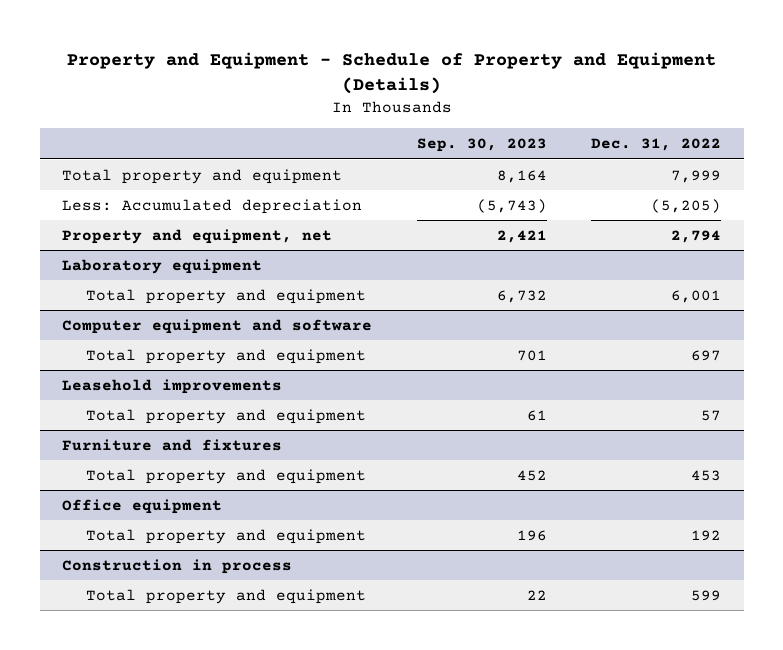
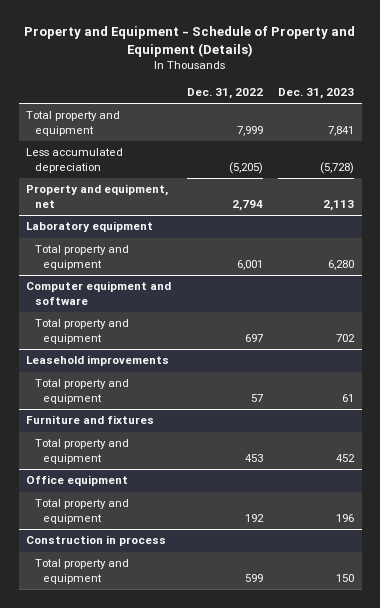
[416,138,547,153] Sep. 30, 2023 -> none
none -> [277,88,354,100] Dec. 31, 2023
[61,198,362,214] Less: Accumulated depreciation -> [26,148,124,173] Less accumulated depreciation

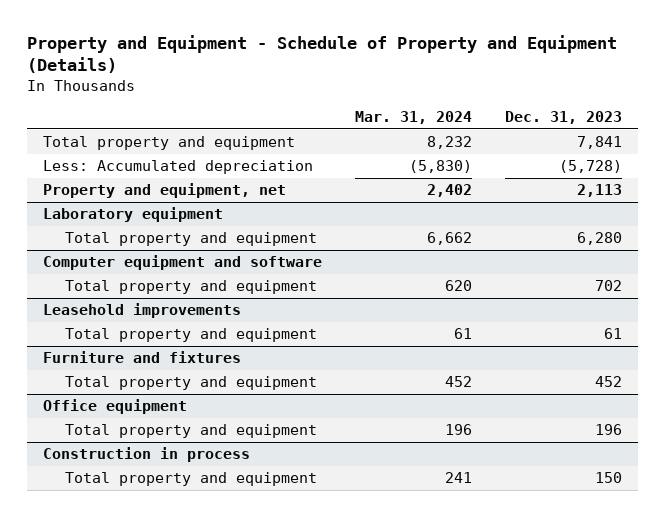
[186,88,263,100] Dec. 31, 2022 -> none
none -> [354,111,472,125] Mar. 31, 2024
[26,148,124,173] Less accumulated depreciation -> [42,160,313,175] Less: Accumulated depreciation

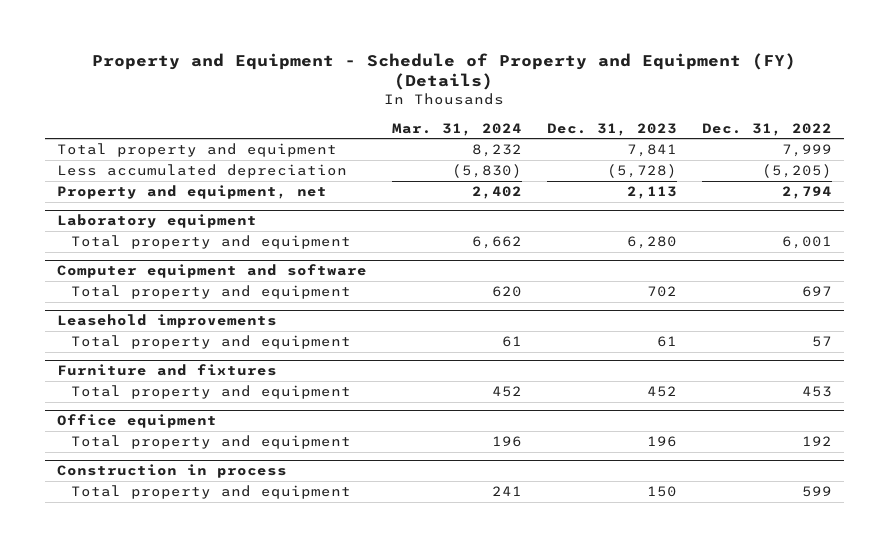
[26,34,617,74] Property and Equipment - Schedule of Property and Equipment (Details) -> [92,52,797,91] Property and Equipment - Schedule of Property and Equipment (FY) (Details)
none -> [701,122,832,136] Dec. 31, 2022
[42,160,313,175] Less: Accumulated depreciation -> [57,163,348,178] Less accumulated depreciation

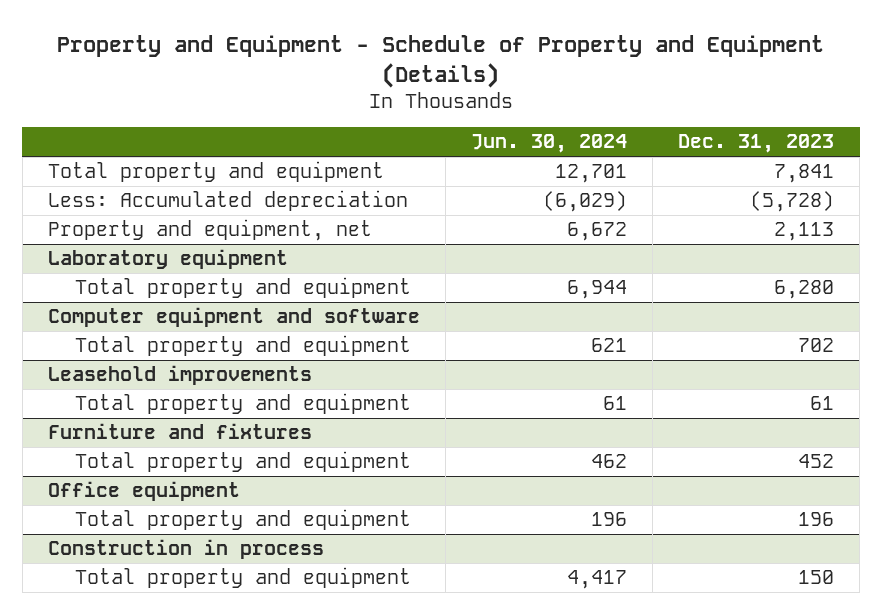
[92,52,797,91] Property and Equipment - Schedule of Property and Equipment (FY) (Details) -> [56,35,824,88] Property and Equipment - Schedule of Property and Equipment (Details)
[391,122,522,136] Mar. 31, 2024 -> none
[701,122,832,136] Dec. 31, 2022 -> none
none -> [470,134,627,154] Jun. 30, 2024
[57,163,348,178] Less accumulated depreciation -> [47,190,408,212] Less: Accumulated depreciation

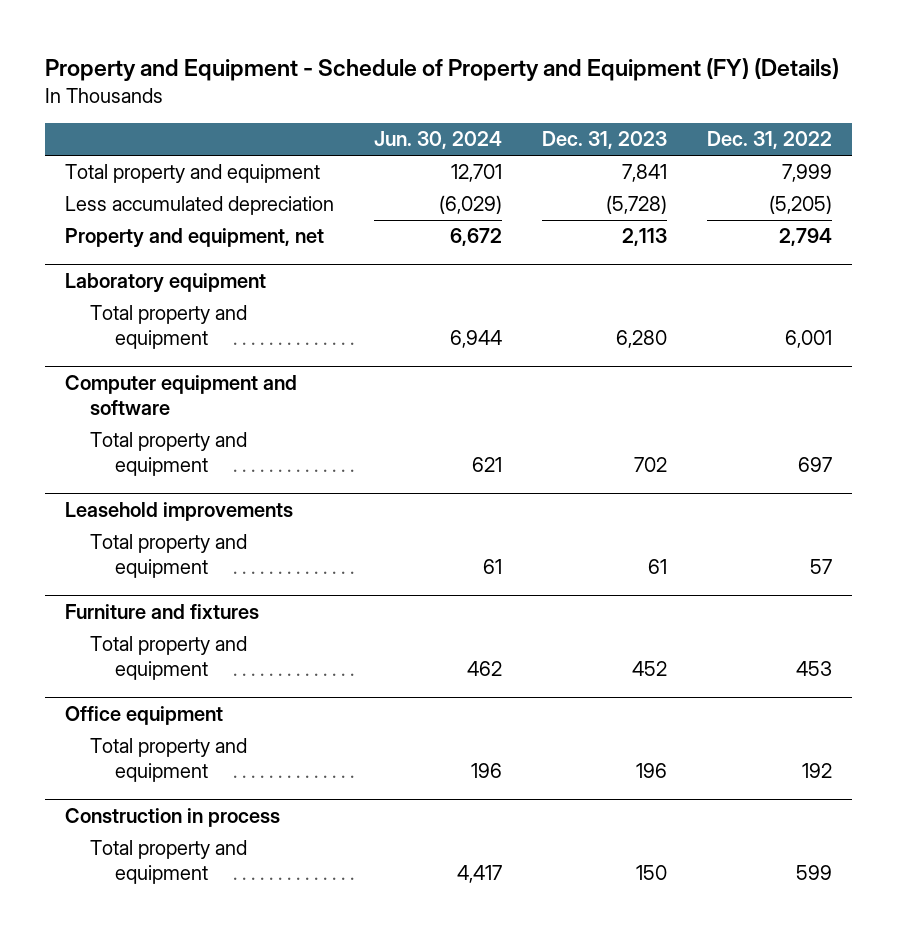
[56,35,824,88] Property and Equipment - Schedule of Property and Equipment (Details) -> [45,58,840,82] Property and Equipment - Schedule of Property and Equipment (FY) (Details)
none -> [706,131,832,150] Dec. 31, 2022
[47,190,408,212] Less: Accumulated depreciation -> [65,196,335,216] Less accumulated depreciation

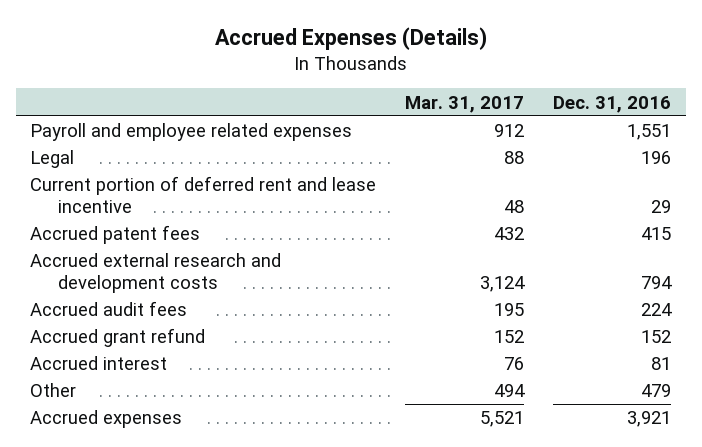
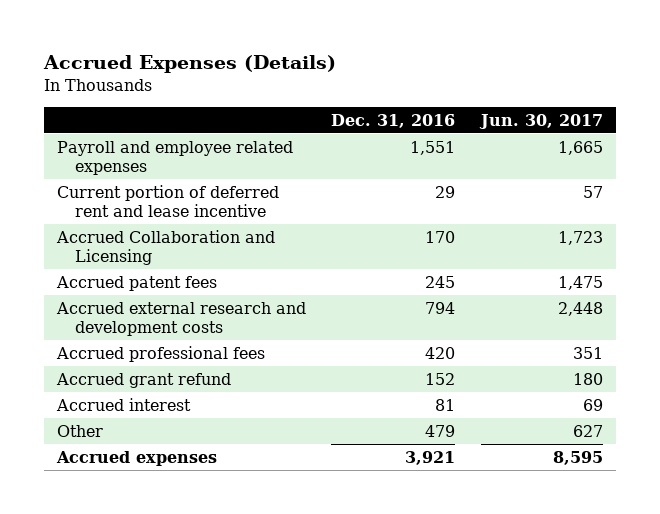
[405,95,525,113] Mar. 31, 2017 -> none
none -> [479,113,604,129] Jun. 30, 2017
[30,150,75,169] Legal -> none
none -> [55,229,275,265] Accrued Collaboration and Licensing
[641,227,672,241] 415 -> [425,275,456,288] 245
[30,301,188,317] Accrued audit fees -> [55,345,265,362] Accrued professional fees
[641,303,673,317] 224 -> [425,346,456,359] 420

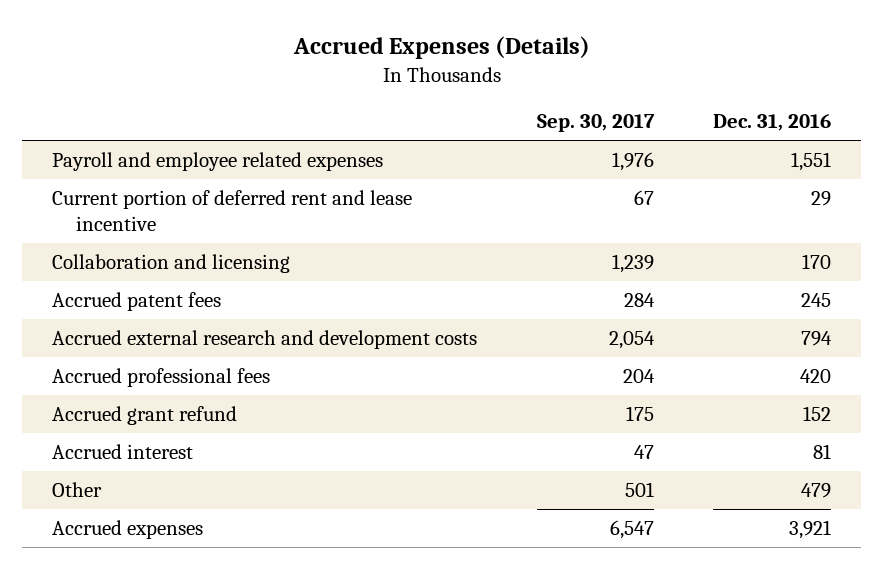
[479,113,604,129] Jun. 30, 2017 -> none
none -> [536,114,655,133] Sep. 30, 2017
[55,229,275,265] Accrued Collaboration and Licensing -> [52,253,291,273] Collaboration and licensing

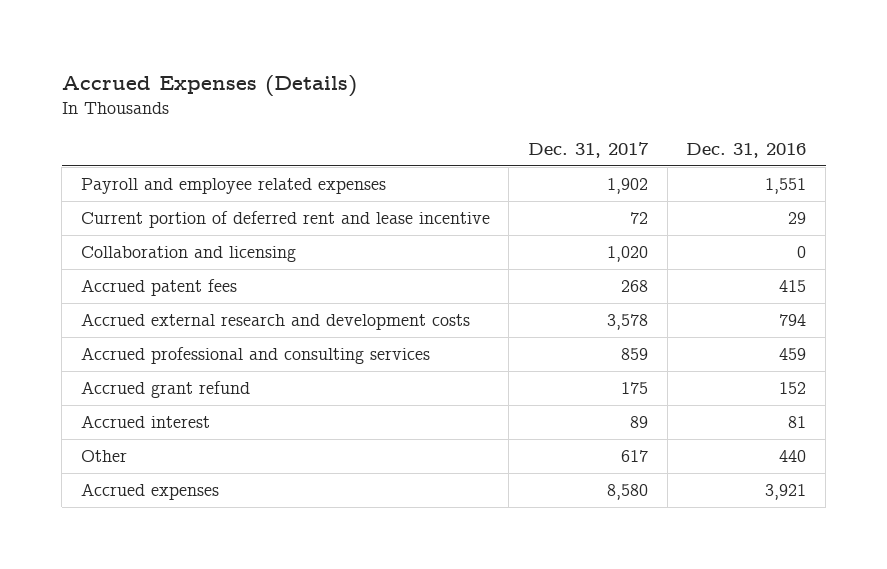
[536,114,655,133] Sep. 30, 2017 -> none
none -> [528,142,650,159] Dec. 31, 2017
[802,253,832,269] 170 -> [797,246,807,259] 0
[801,292,832,307] 245 -> [779,280,807,293] 415
[52,367,271,387] Accrued professional fees -> [80,347,430,365] Accrued professional and consulting services
[800,368,832,383] 420 -> [779,348,807,361] 459
[801,482,832,498] 479 -> [779,450,807,463] 440

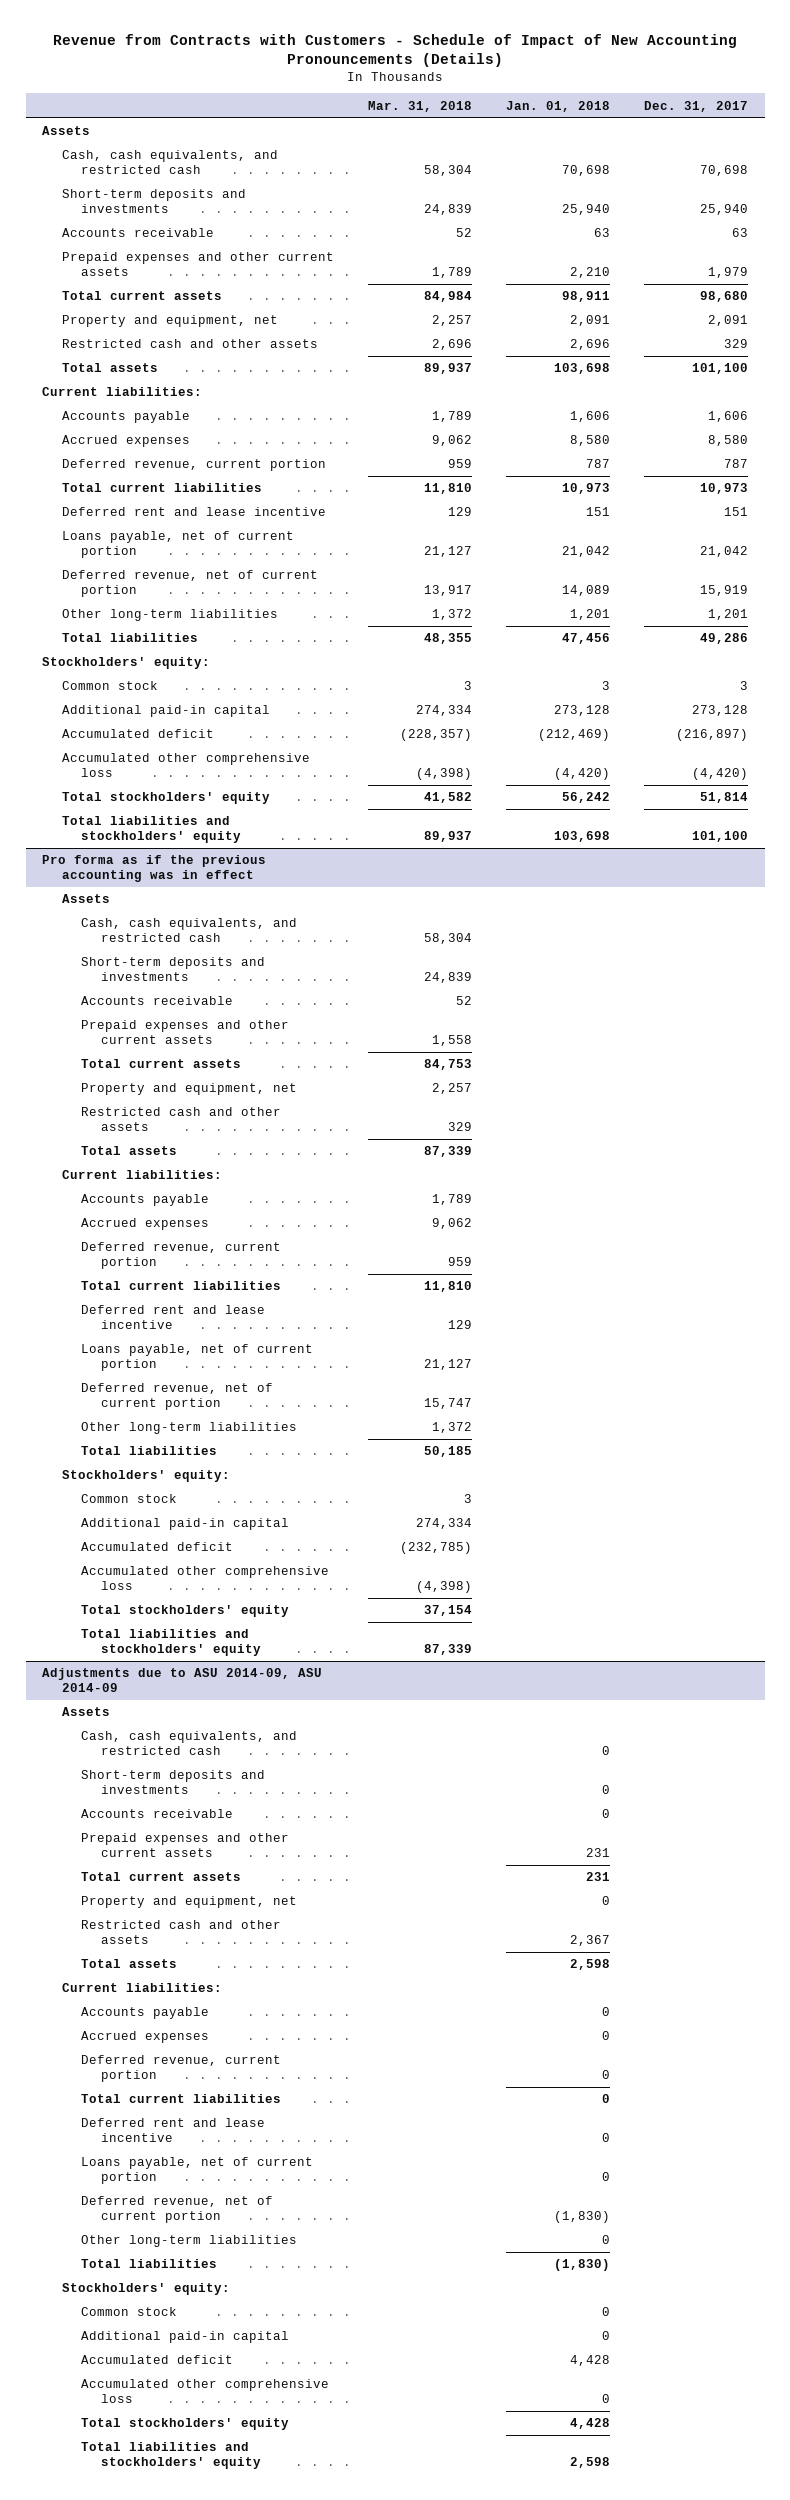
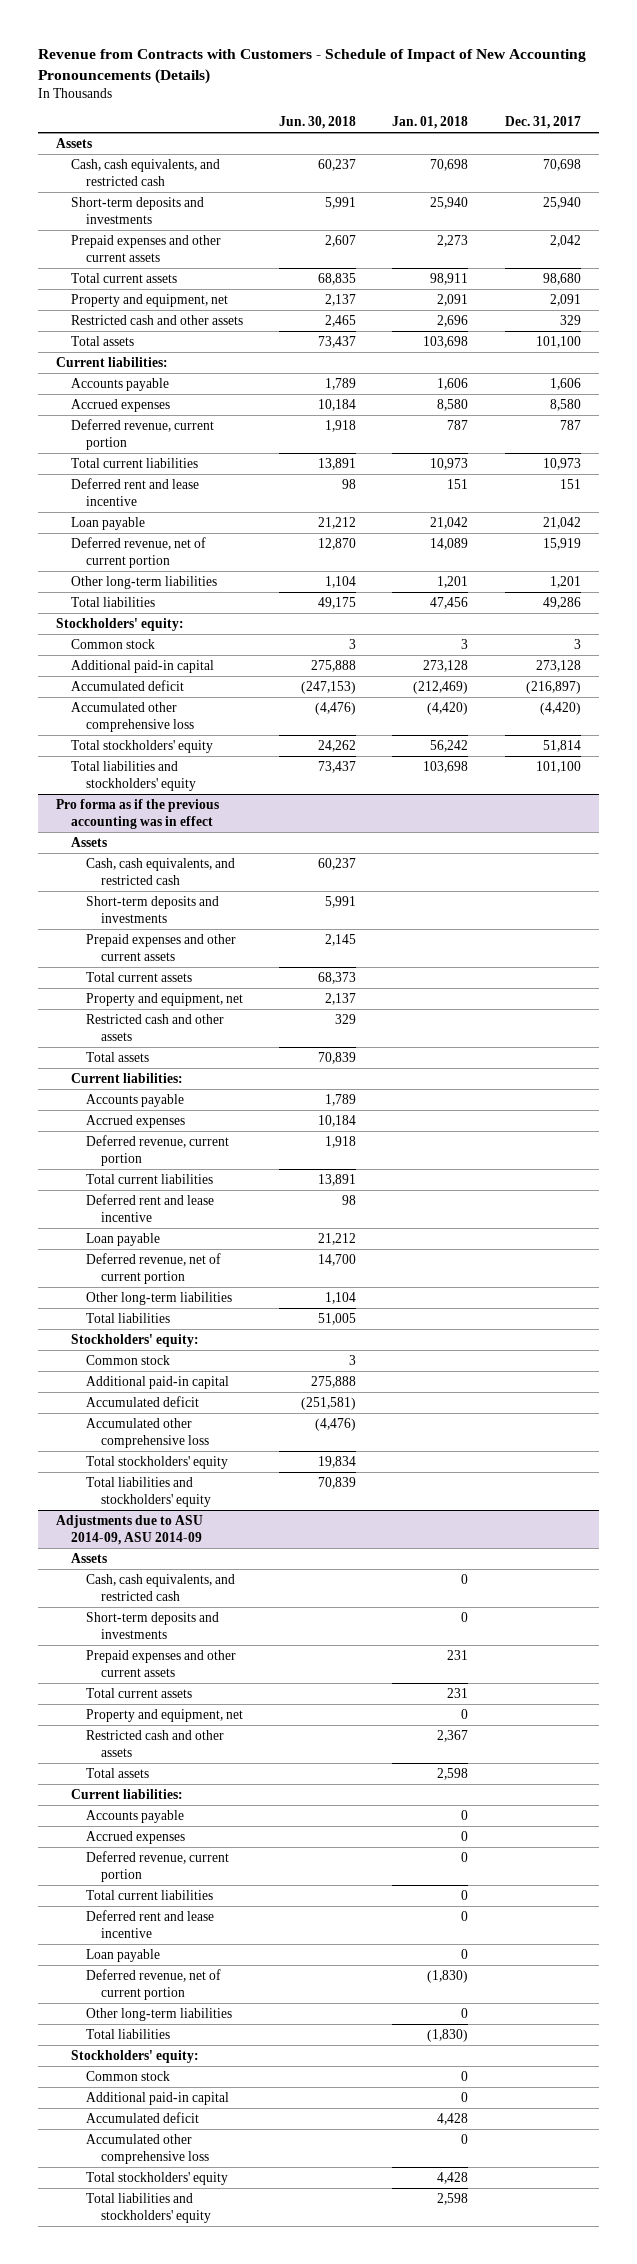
[367,100,472,112] Mar. 31, 2018 -> none
none -> [279,116,357,130] Jun. 30, 2018
[61,228,214,238] Accounts receivable -> none
[569,266,610,278] 2,210 -> [437,234,469,247] 2,273
[707,266,748,278] 1,979 -> [549,234,581,247] 2,042
[61,531,294,558] Loans payable, net of current portion -> [70,516,145,530] Loan payable
[81,996,234,1006] Accounts receivable -> none
[81,1344,314,1371] Loans payable, net of current portion -> [85,1232,160,1246] Loan payable
[81,1809,234,1819] Accounts receivable -> none
[81,2157,314,2184] Loans payable, net of current portion -> [85,1948,160,1962] Loan payable

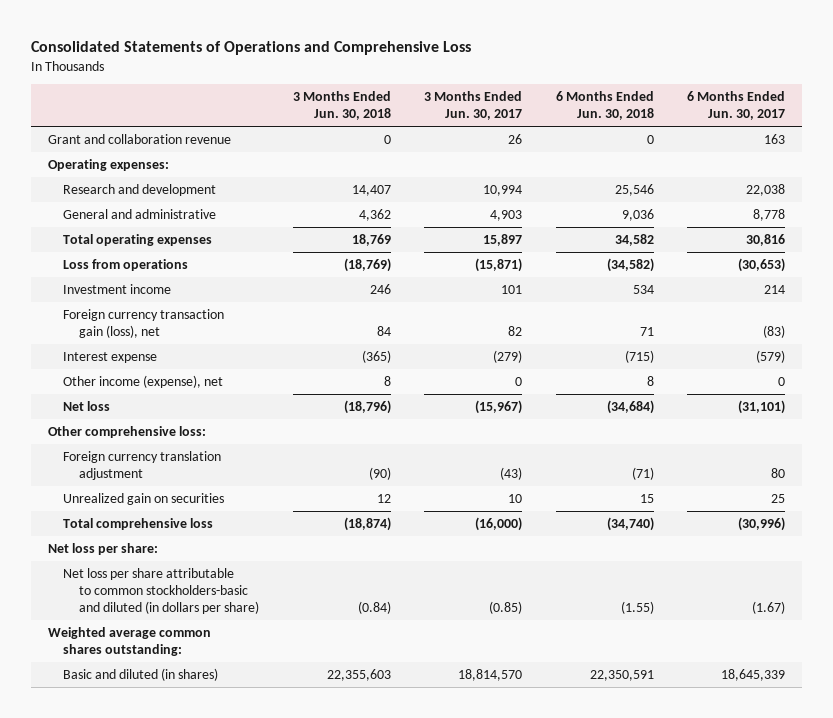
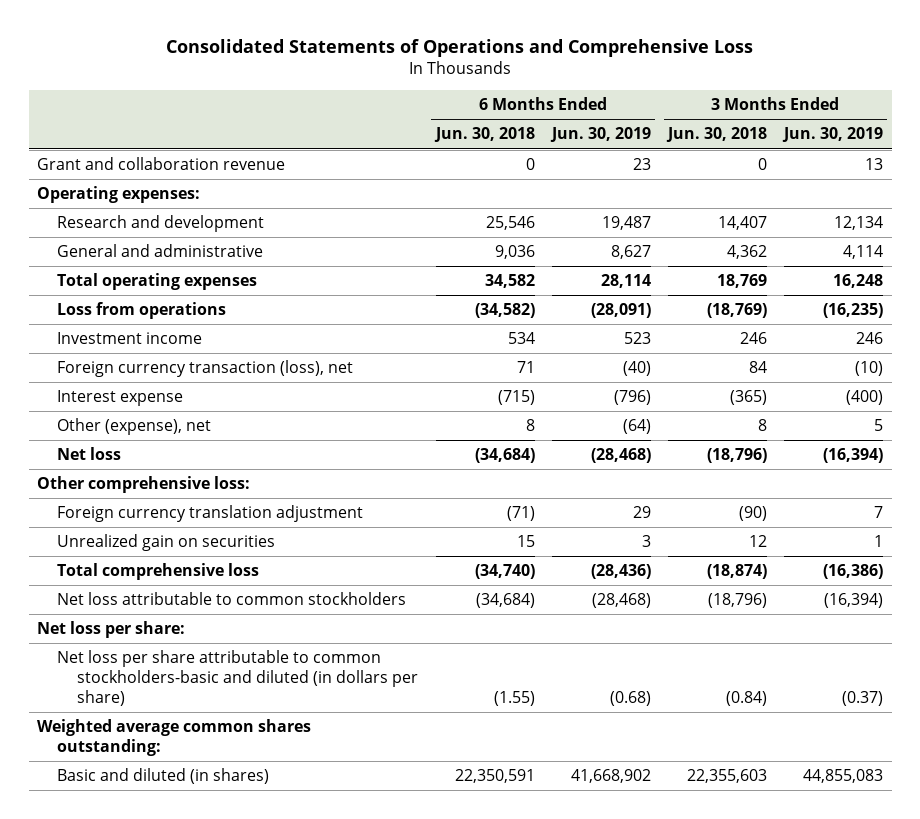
[424,91,523,121] 3 Months Ended Jun. 30, 2017 -> none
[687,91,786,121] 6 Months Ended Jun. 30, 2017 -> none
none -> [549,127,651,143] Jun. 30, 2019
none -> [782,127,884,143] Jun. 30, 2019
[63,308,225,338] Foreign currency transaction gain (loss), net -> [57,360,354,378] Foreign currency transaction (loss), net
[63,374,224,388] Other income (expense), net -> [57,418,212,436] Other (expense), net
none -> [57,592,407,606] Net loss attributable to common stockholders

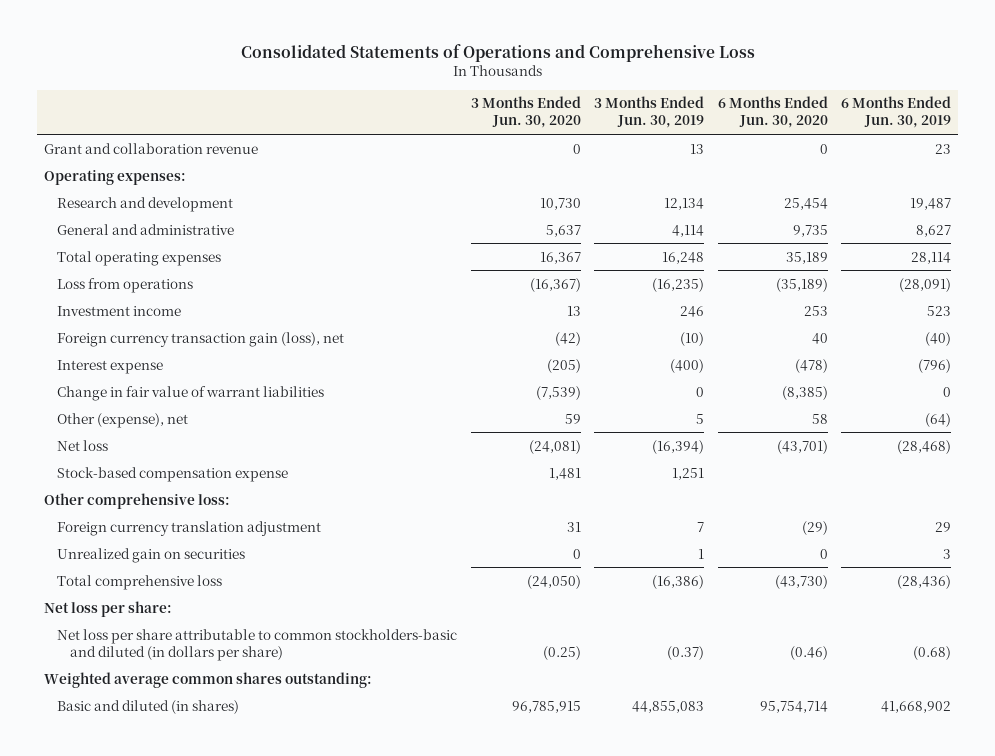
[433,127,535,143] Jun. 30, 2018 -> none
[665,127,767,143] Jun. 30, 2018 -> none
none -> [470,96,581,129] 3 Months Ended Jun. 30, 2020
none -> [717,96,828,129] 6 Months Ended Jun. 30, 2020
[57,360,354,378] Foreign currency transaction (loss), net -> [56,331,344,347] Foreign currency transaction gain (loss), net
none -> [56,385,324,401] Change in fair value of warrant liabilities
none -> [56,466,288,482] Stock-based compensation expense
[57,592,407,606] Net loss attributable to common stockholders -> none

